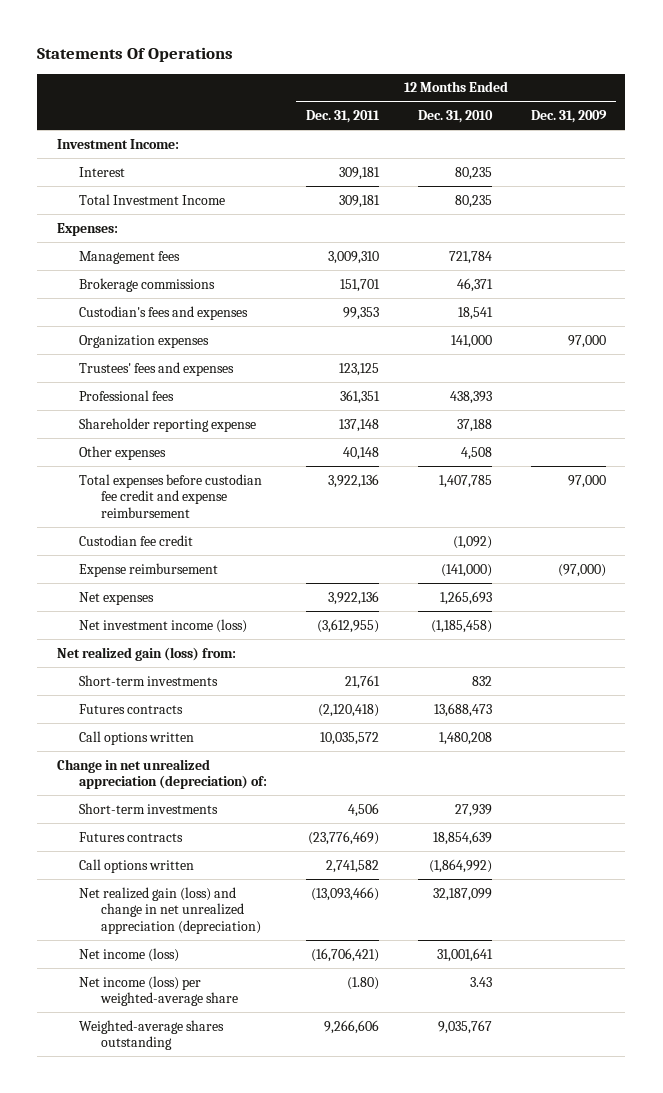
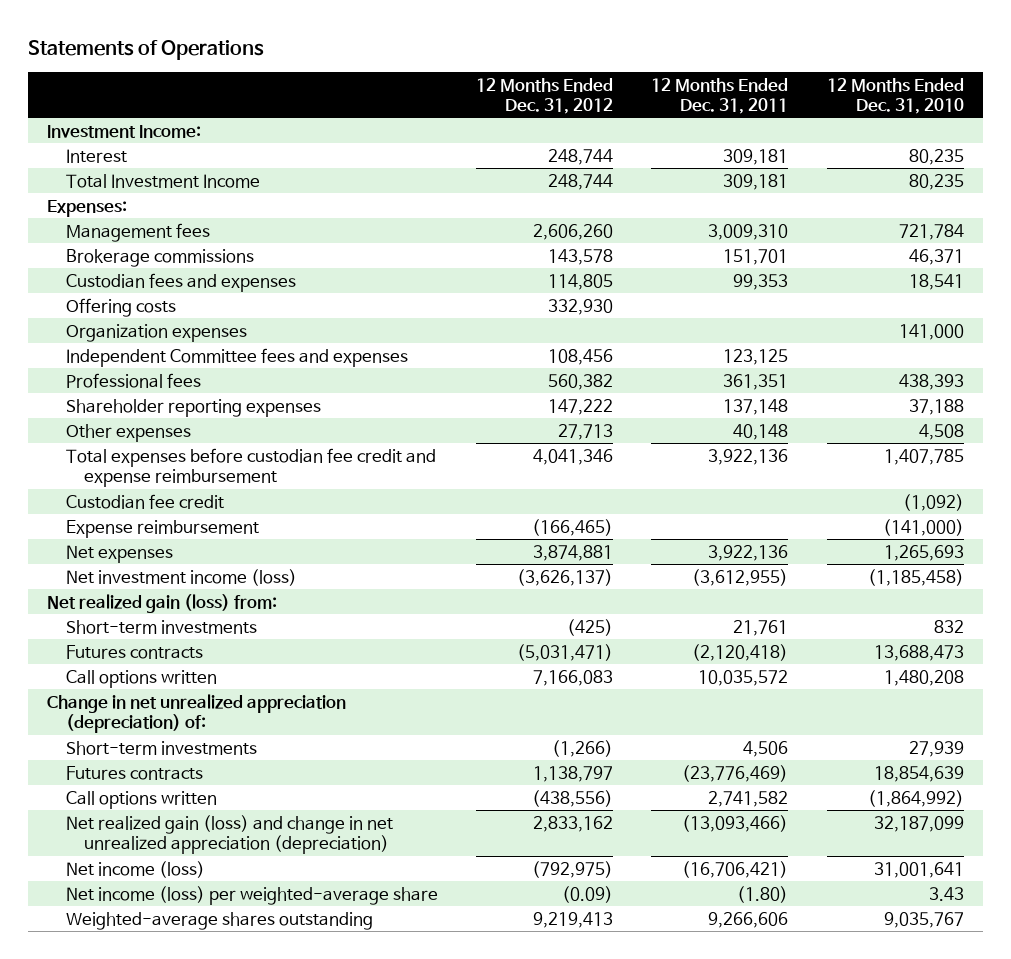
[37,47,234,63] Statements Of Operations -> [27,39,264,60] Statements of Operations
[530,110,607,124] Dec. 31, 2009 -> none
none -> [475,77,613,114] 12 Months Ended Dec. 31, 2012
[78,305,248,320] Custodian's fees and expenses -> [65,272,296,292] Custodian fees and expenses
none -> [65,297,176,317] Offering costs
[78,361,234,376] Trustees' fees and expenses -> [65,347,408,367] Independent Committee fees and expenses
[78,417,256,432] Shareholder reporting expense -> [65,398,321,417] Shareholder reporting expenses

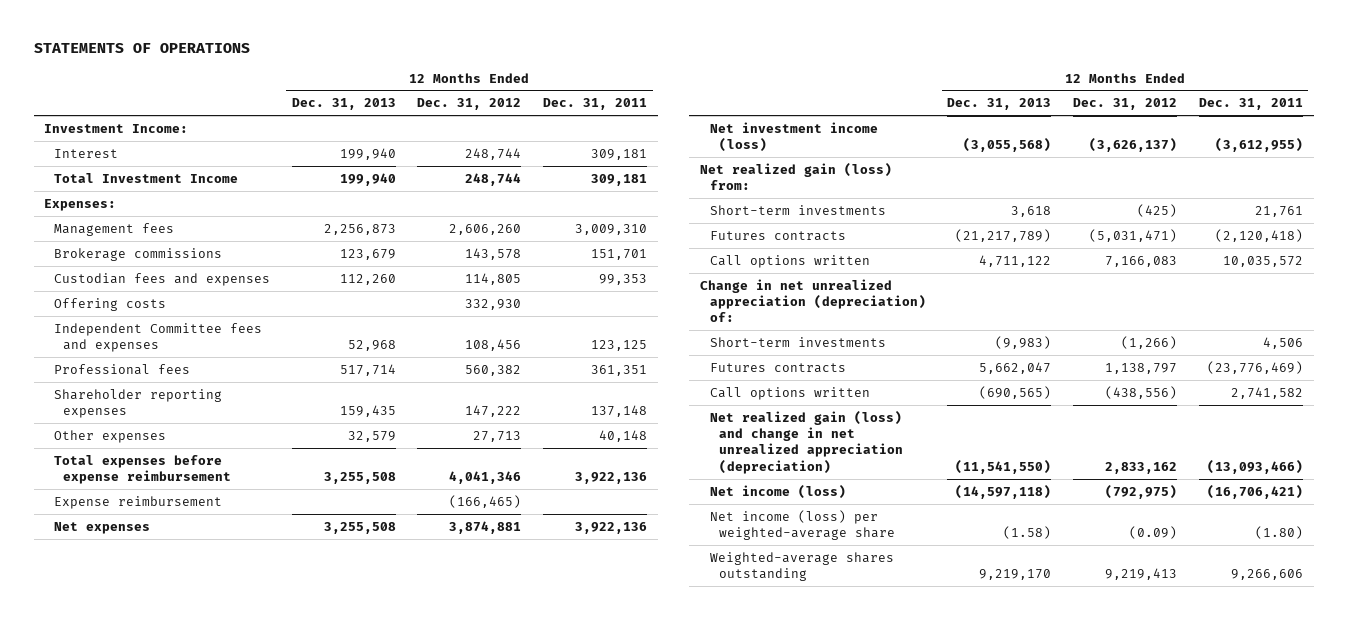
[27,39,264,60] Statements of Operations -> [33,43,250,54] STATEMENTS OF OPERATIONS
[826,77,964,114] 12 Months Ended Dec. 31, 2010 -> none
none -> [291,98,396,111] Dec. 31, 2013
[65,323,247,342] Organization expenses -> none
[65,493,224,509] Custodian fee credit -> none
[65,447,436,488] Total expenses before custodian fee credit and expense reimbursement -> [53,454,231,485] Total expenses before expense reimbursement

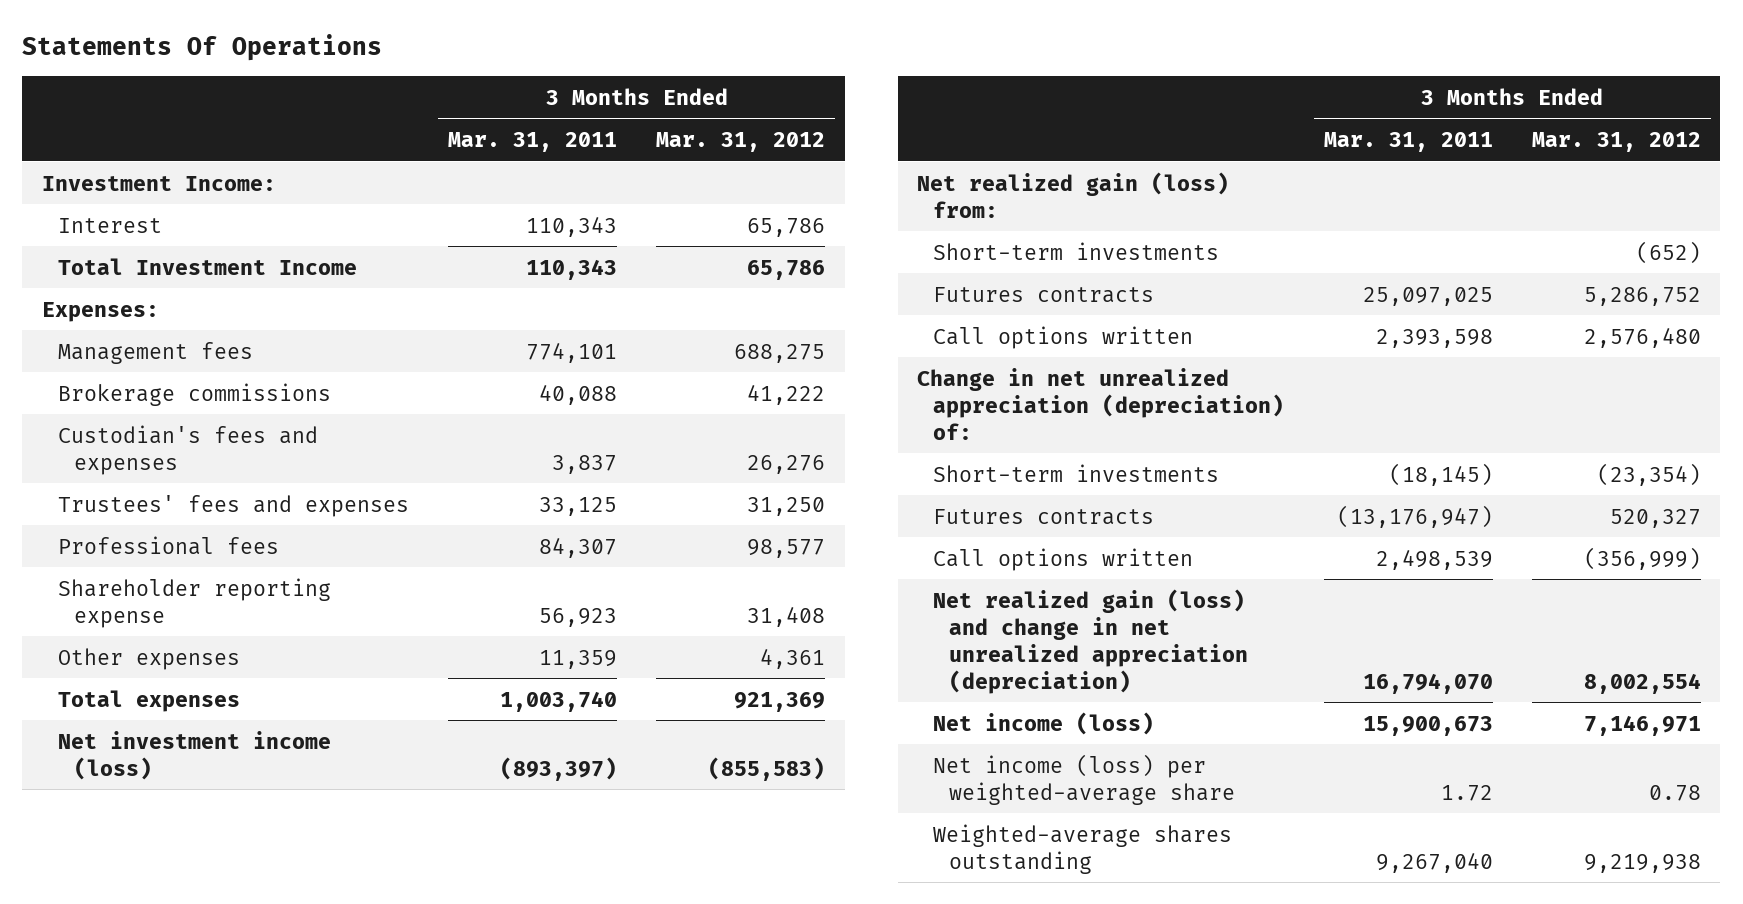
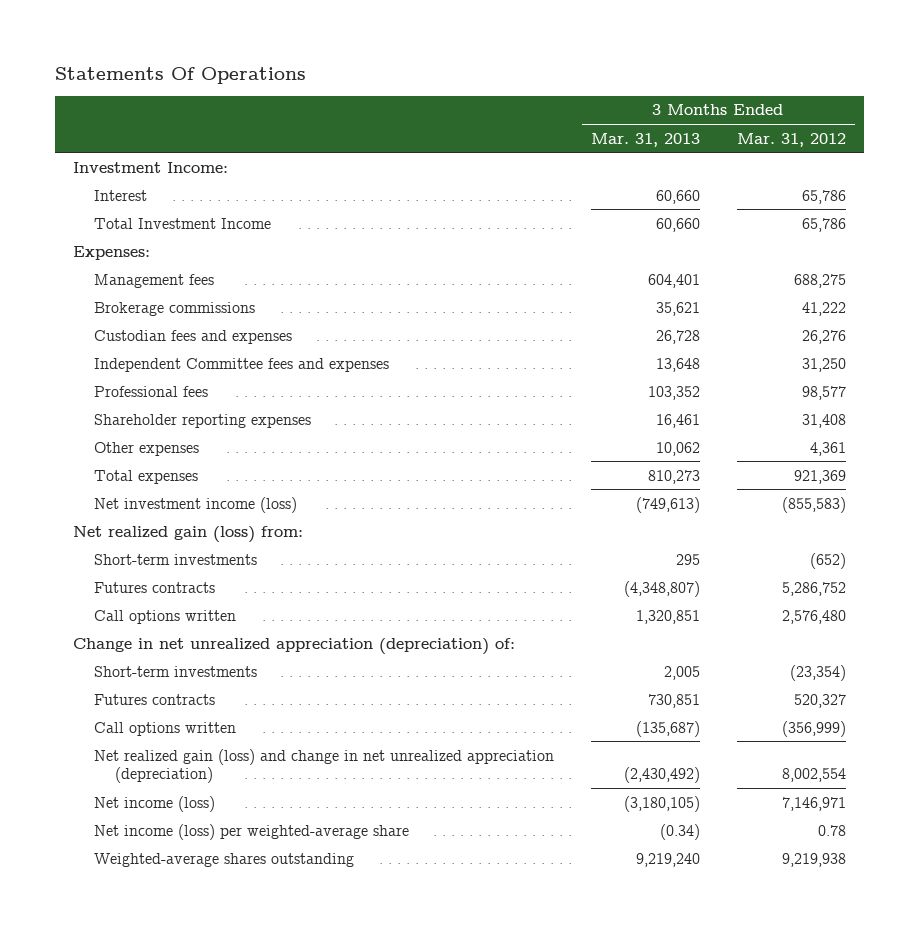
[448,131,618,152] Mar. 31, 2011 -> none
none -> [590,132,700,147] Mar. 31, 2013
[57,424,318,475] Custodian's fees and expenses -> [93,329,292,344] Custodian fees and expenses
[57,494,409,517] Trustees' fees and expenses -> [93,357,389,372] Independent Committee fees and expenses
[57,577,331,628] Shareholder reporting expense -> [93,413,311,428] Shareholder reporting expenses

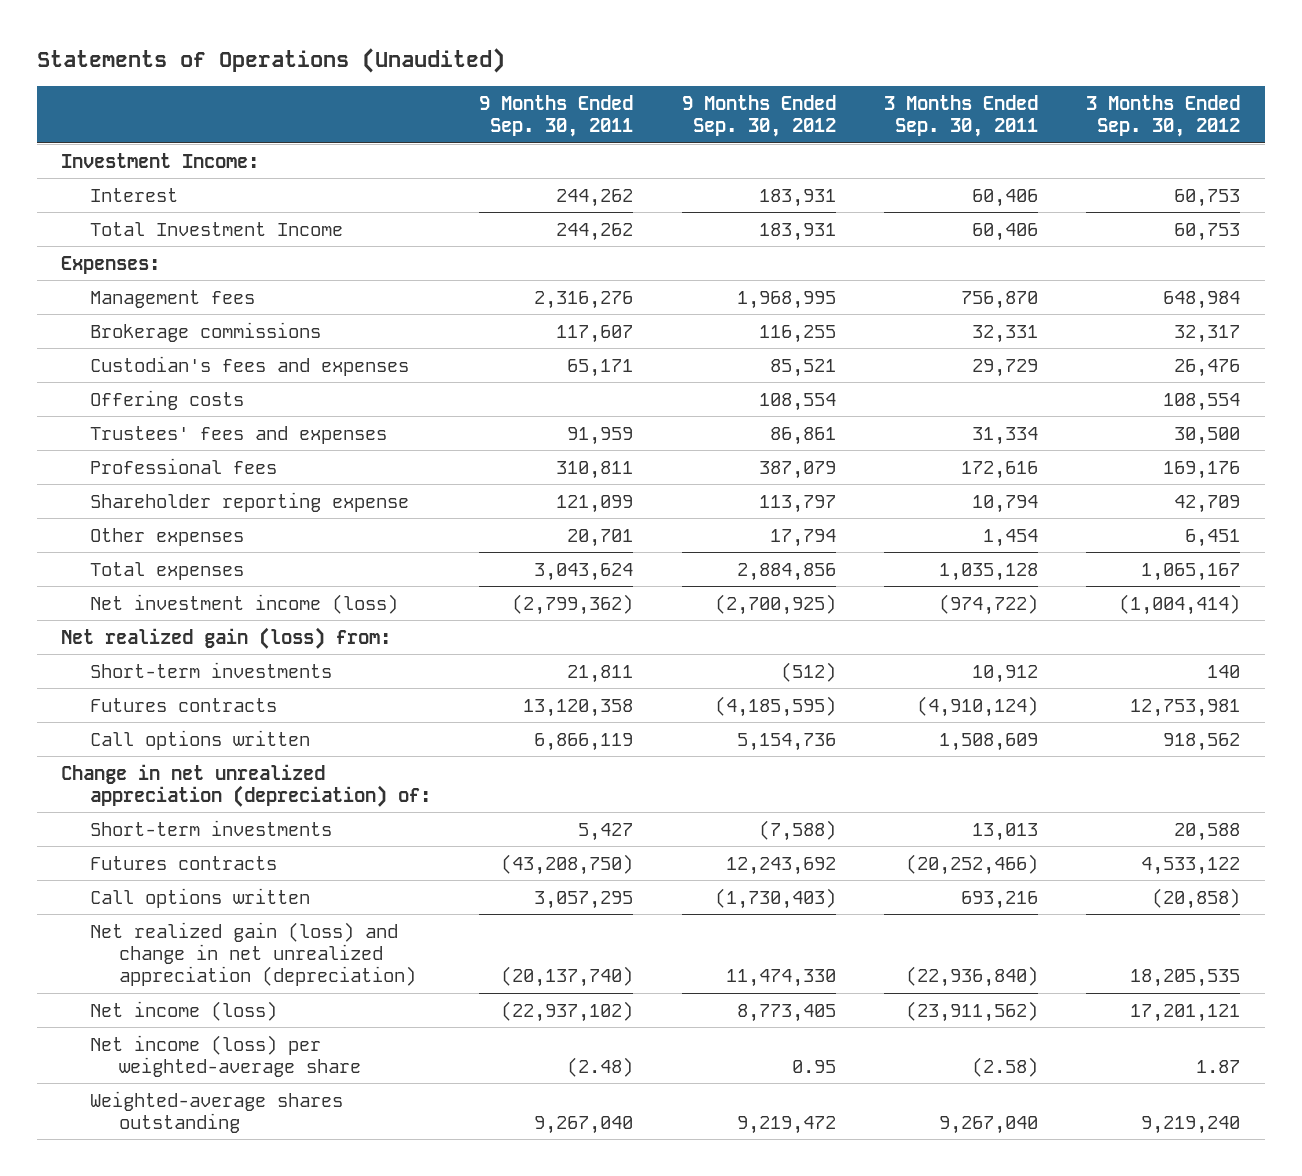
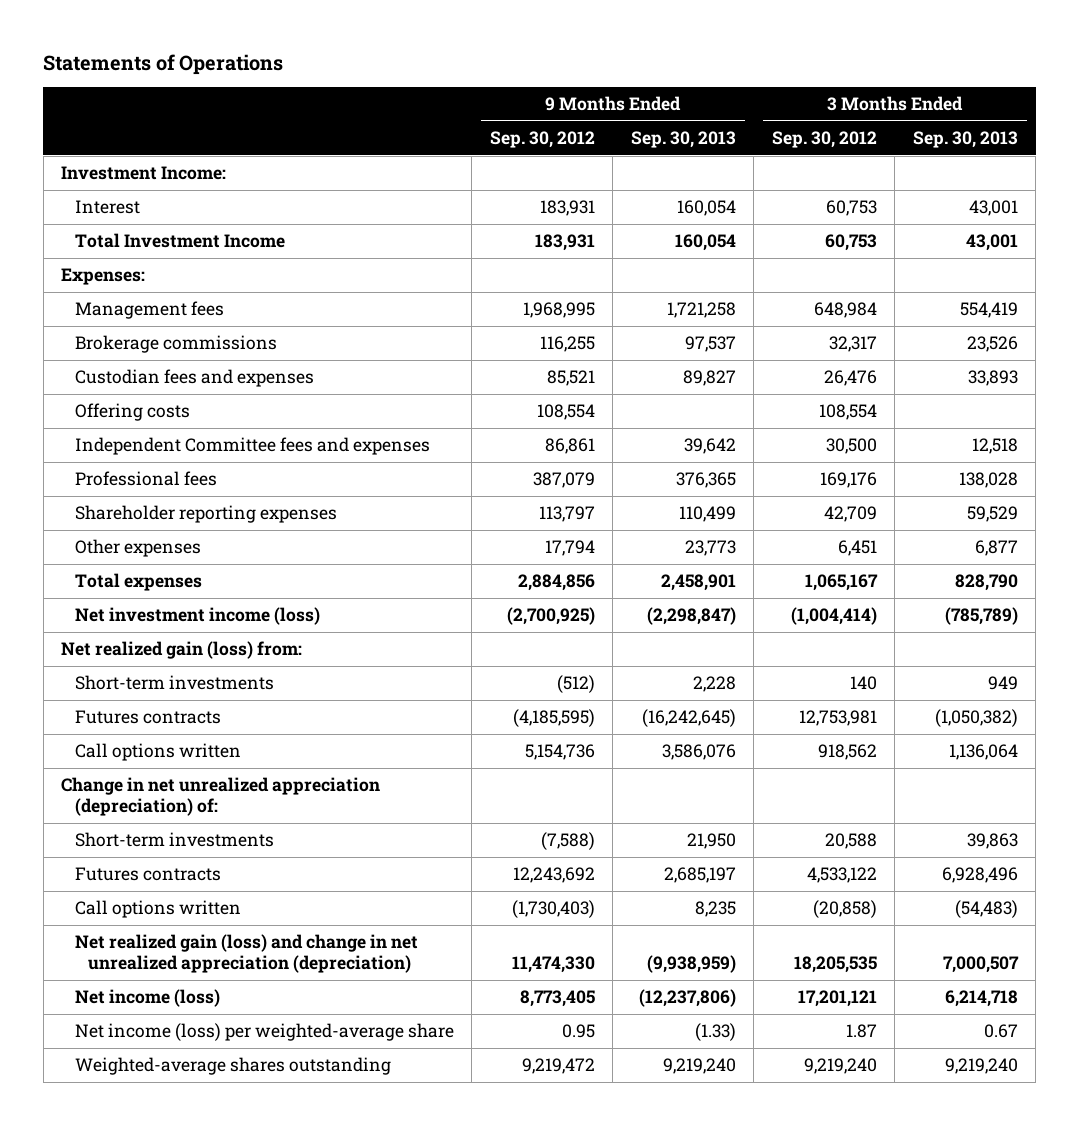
[37,47,506,73] Statements of Operations (Unaudited) -> [43,53,284,75] Statements of Operations
[479,94,634,138] 9 Months Ended Sep. 30, 2011 -> none
[884,94,1039,138] 3 Months Ended Sep. 30, 2011 -> none
none -> [630,131,736,149] Sep. 30, 2013
none -> [912,131,1018,149] Sep. 30, 2013
[90,355,410,376] Custodian's fees and expenses -> [74,369,314,388] Custodian fees and expenses
[90,425,388,444] Trustees' fees and expenses -> [74,437,430,456] Independent Committee fees and expenses
[90,491,410,512] Shareholder reporting expense -> [74,505,337,524] Shareholder reporting expenses

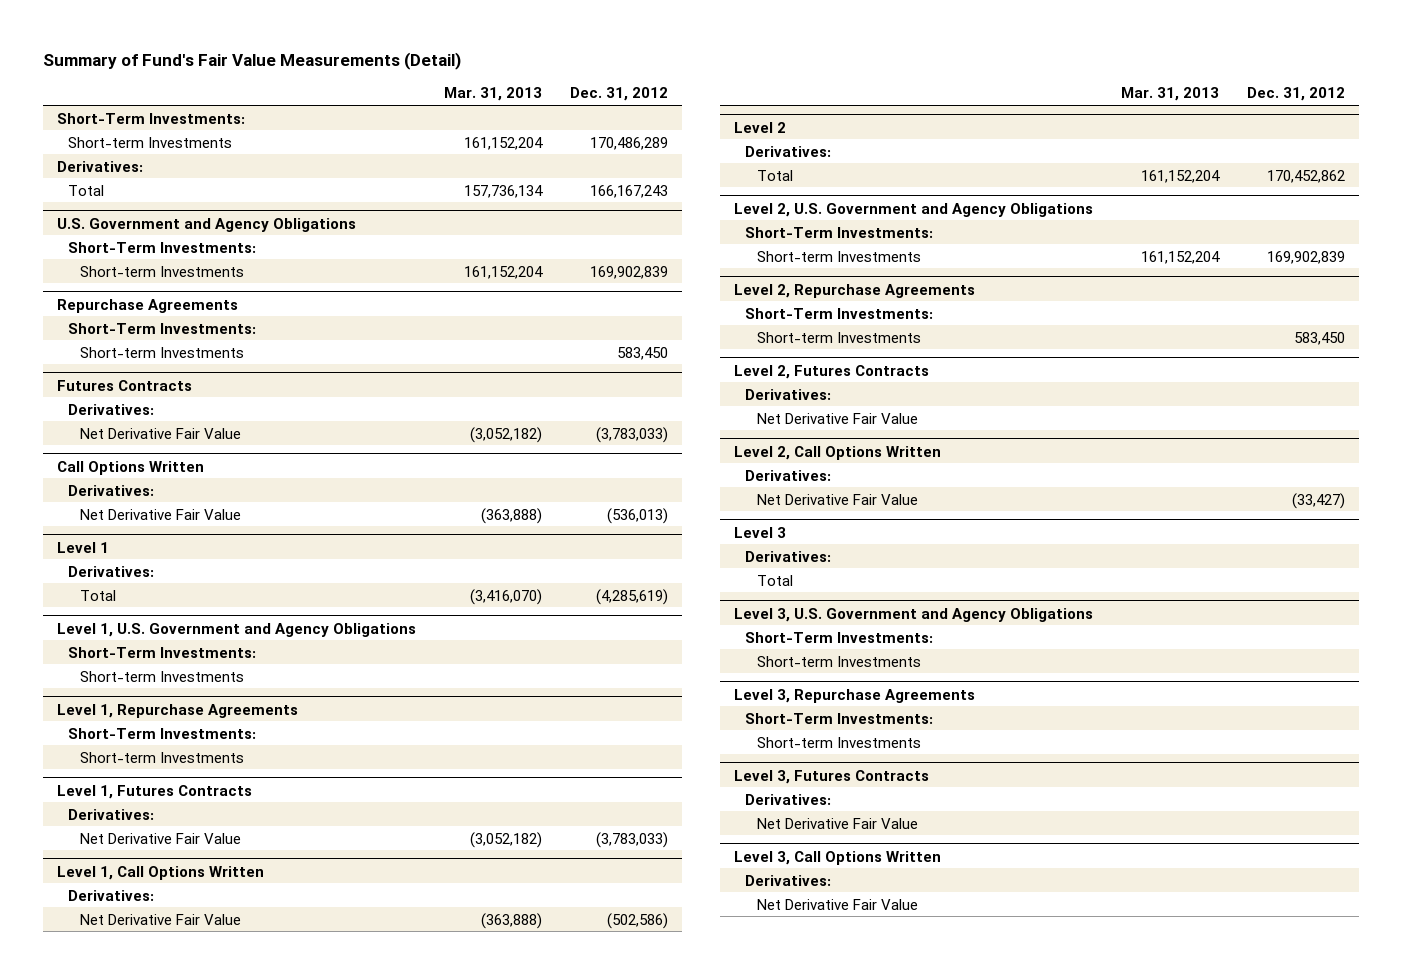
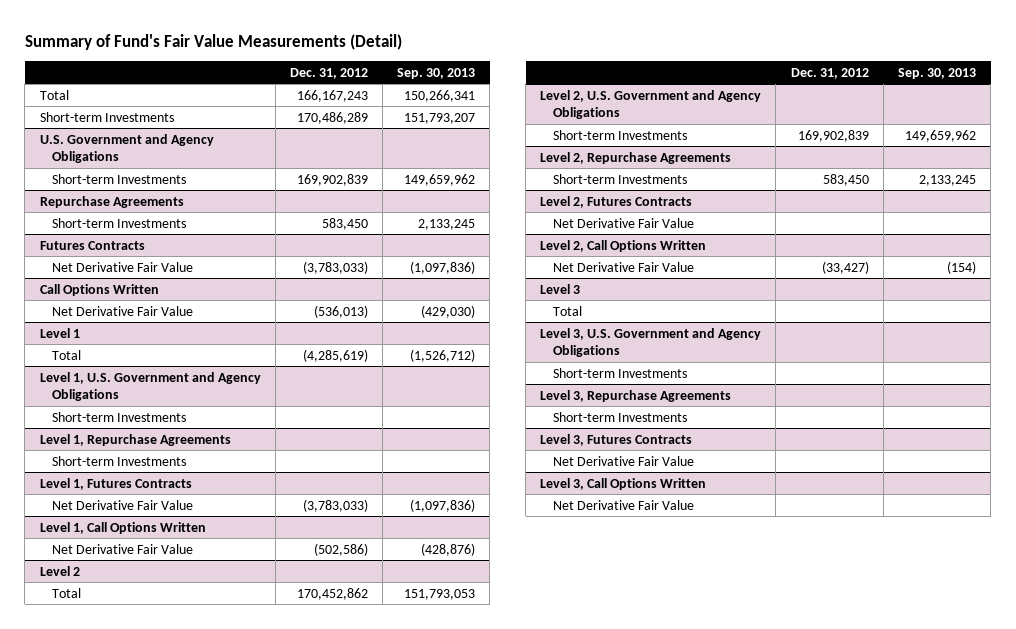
[443,87,542,102] Mar. 31, 2013 -> none
none -> [397,67,476,79] Sep. 30, 2013
[56,112,245,124] Short-Term Investments: -> none
[56,160,143,172] Derivatives: -> none
[68,136,233,148] Short-term Investments -> [39,111,174,122] Short-term Investments
[68,241,257,253] Short-Term Investments: -> none
[68,322,257,334] Short-Term Investments: -> none
[68,403,155,415] Derivatives: -> none
[68,484,155,496] Derivatives: -> none
[68,565,155,577] Derivatives: -> none
[68,646,257,658] Short-Term Investments: -> none
[68,727,257,739] Short-Term Investments: -> none
[68,808,155,820] Derivatives: -> none
[68,889,155,901] Derivatives: -> none
[745,145,832,157] Derivatives: -> none
[745,226,934,238] Short-Term Investments: -> none
[745,307,934,319] Short-Term Investments: -> none
[745,388,832,400] Derivatives: -> none
[745,469,832,481] Derivatives: -> none
[745,550,832,562] Derivatives: -> none
[745,631,934,643] Short-Term Investments: -> none
[745,712,934,724] Short-Term Investments: -> none
[745,793,832,805] Derivatives: -> none
[745,874,832,886] Derivatives: -> none

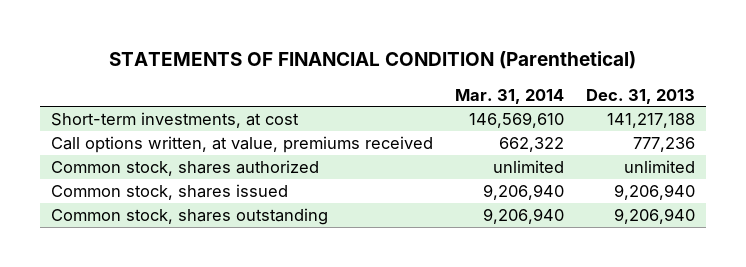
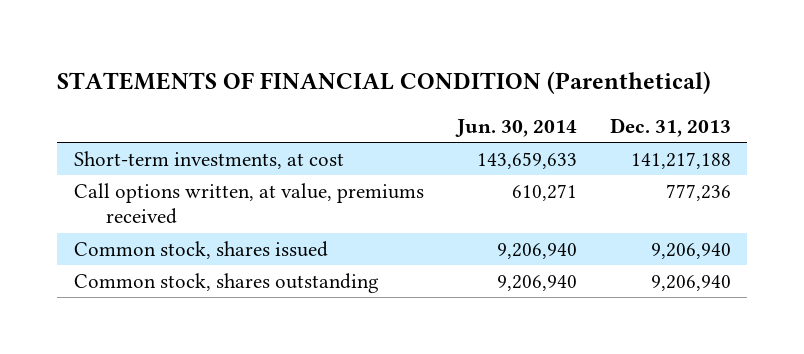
[454,88,564,104] Mar. 31, 2014 -> none
none -> [454,119,577,138] Jun. 30, 2014
[51,159,320,176] Common stock, shares authorized -> none

